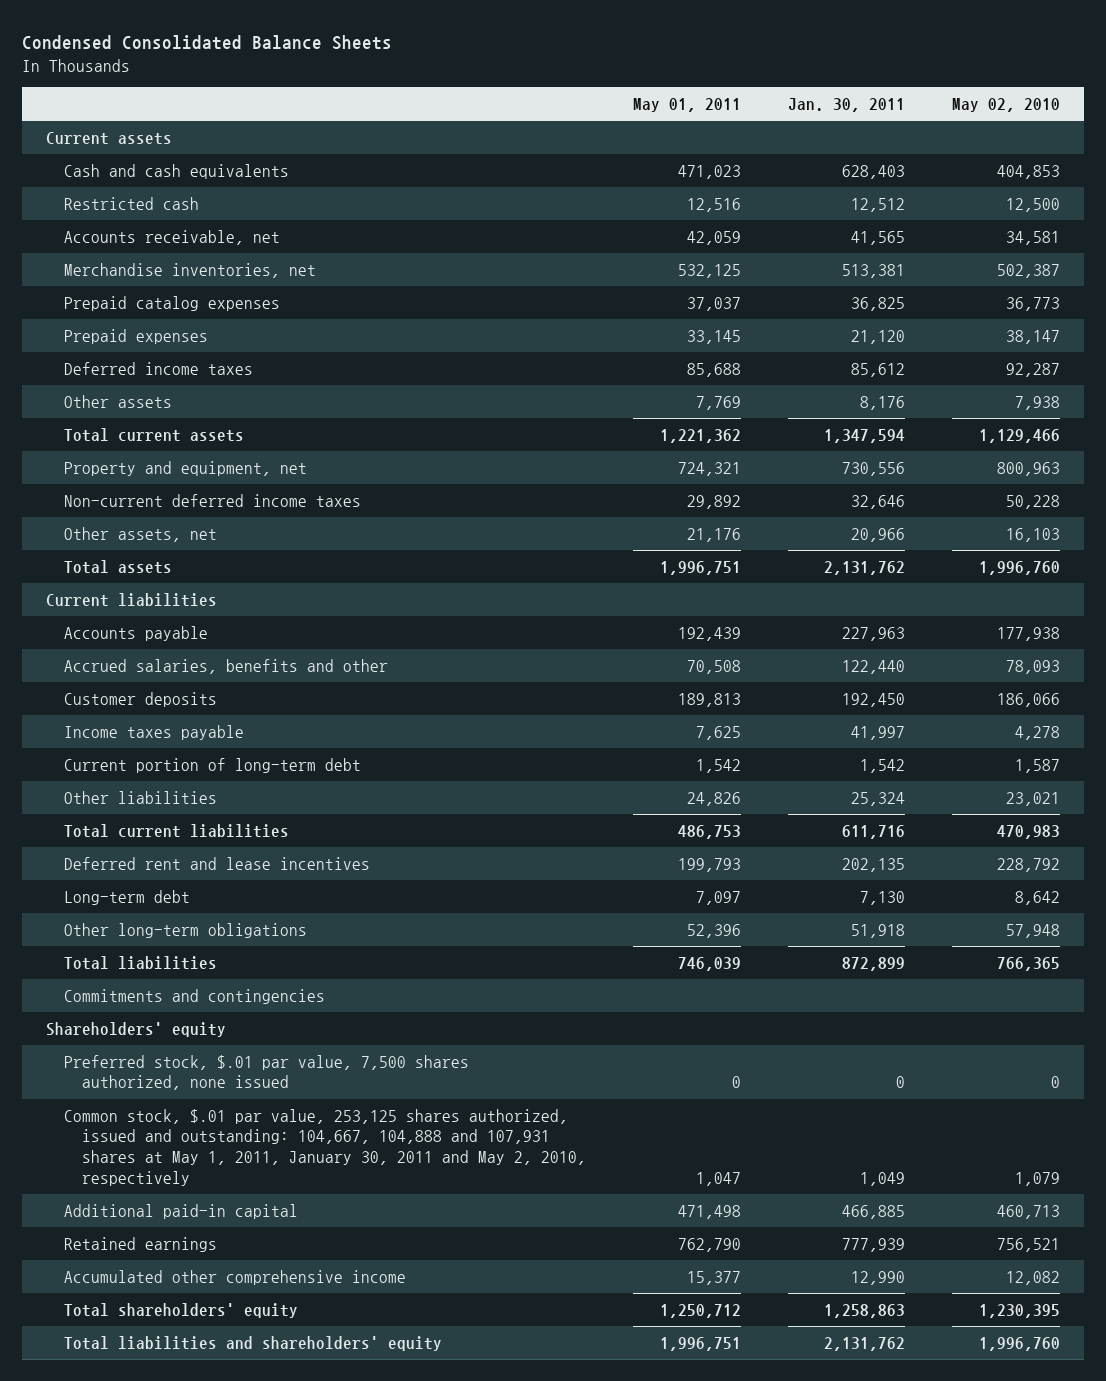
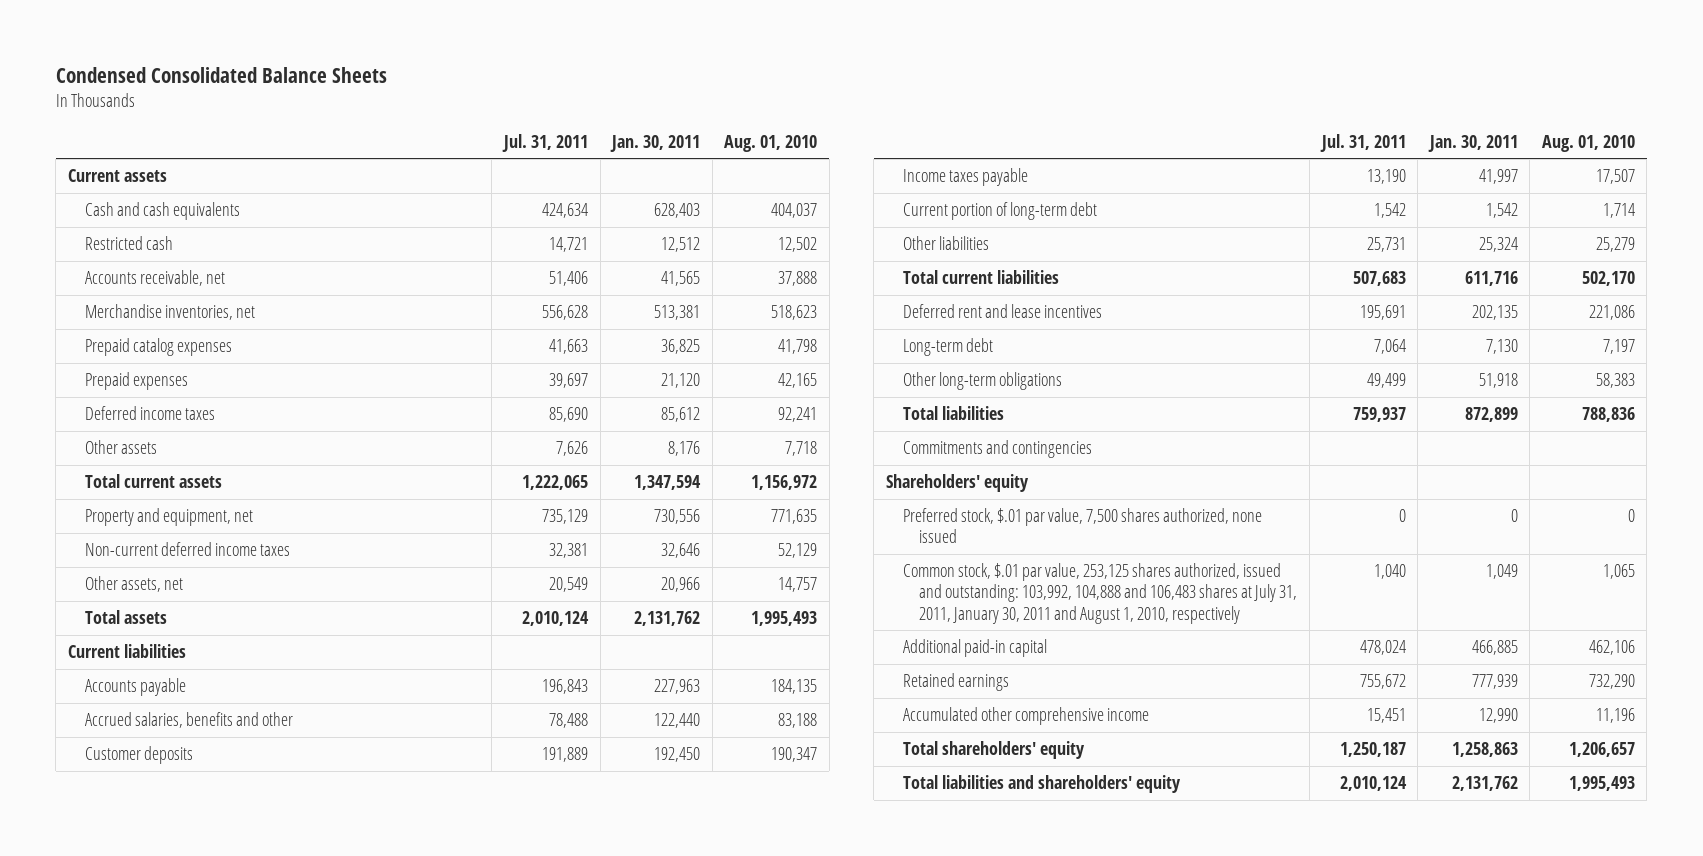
[633,98,742,113] May 01, 2011 -> none
[952,98,1061,113] May 02, 2010 -> none
none -> [502,133,589,152] Jul. 31, 2011
none -> [724,134,818,152] Aug. 01, 2010
[63,1108,587,1186] Common stock, $.01 par value, 253,125 shares authorized, issued and outstanding: 104,667, 104,888 and 107,931 shares at May 1, 2011, January 30, 2011 and May 2, 2010, respectively -> [902,563,1298,624] Common stock, $.01 par value, 253,125 shares authorized, issued and outstanding: 103,992, 104,888 and 106,483 shares at July 31, 2011, January 30, 2011 and August 1, 2010, respectively

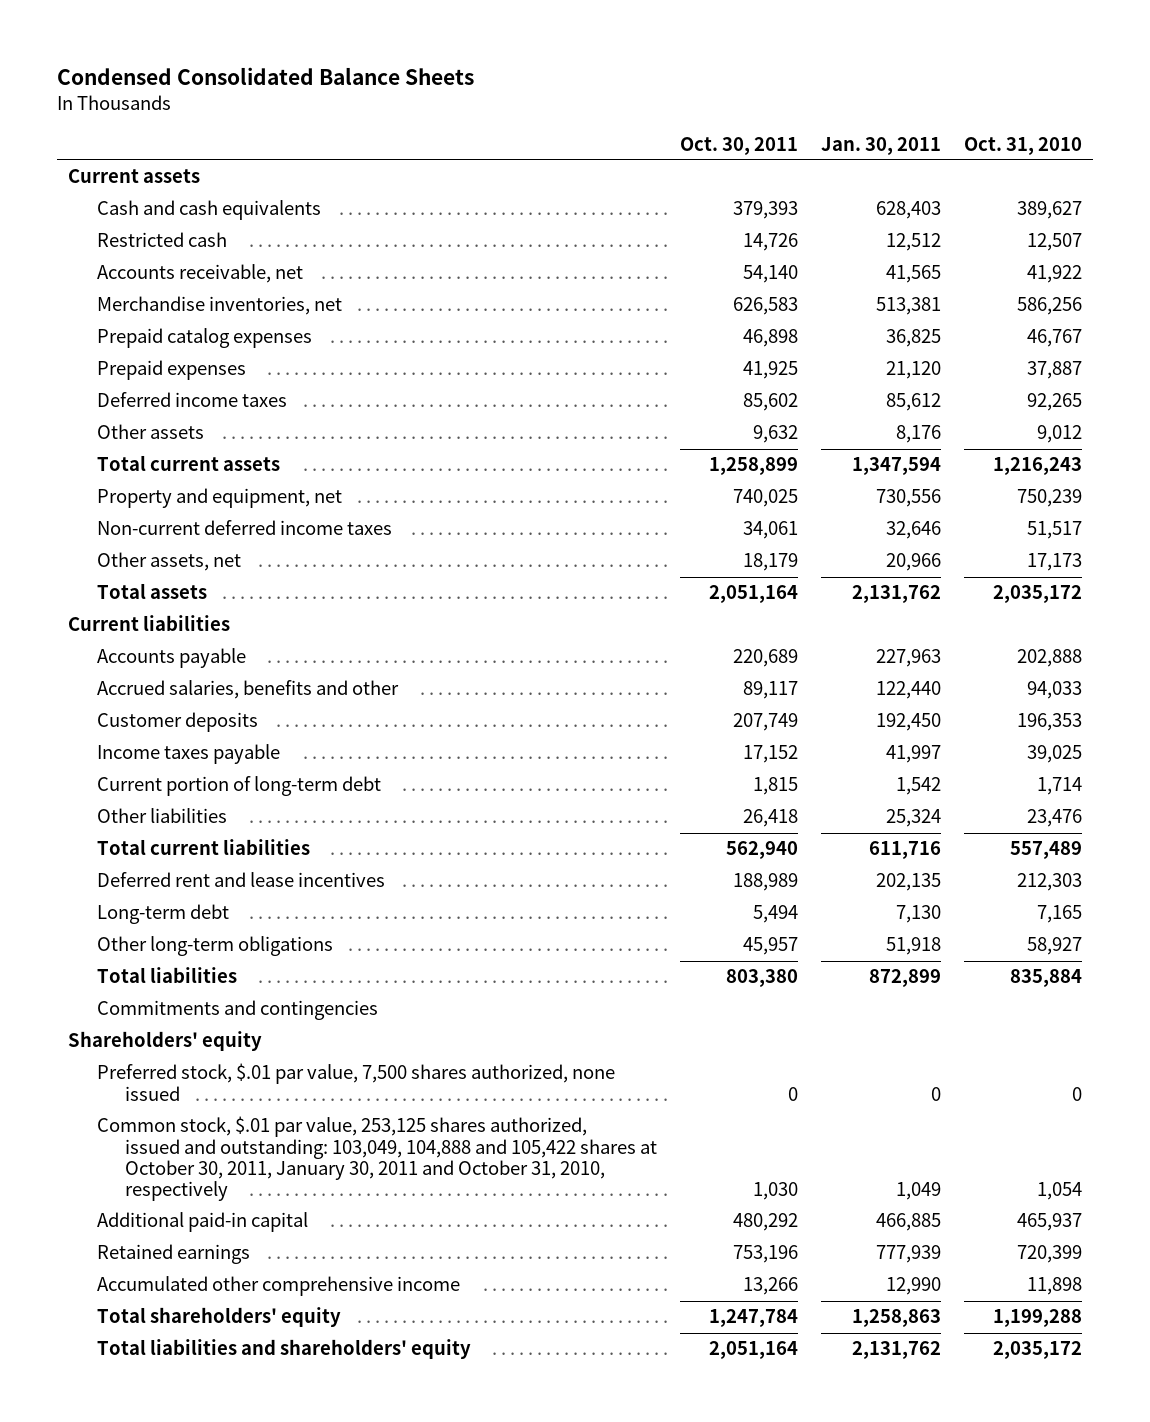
[502,133,589,152] Jul. 31, 2011 -> none
[724,134,818,152] Aug. 01, 2010 -> none
none -> [679,136,798,155] Oct. 30, 2011
none -> [963,136,1082,155] Oct. 31, 2010
[902,563,1298,624] Common stock, $.01 par value, 253,125 shares authorized, issued and outstanding: 103,992, 104,888 and 106,483 shares at July 31, 2011, January 30, 2011 and August 1, 2010, respectively -> [96,1116,658,1201] Common stock, $.01 par value, 253,125 shares authorized, issued and outstanding: 103,049, 104,888 and 105,422 shares at October 30, 2011, January 30, 2011 and October 31, 2010, respectively

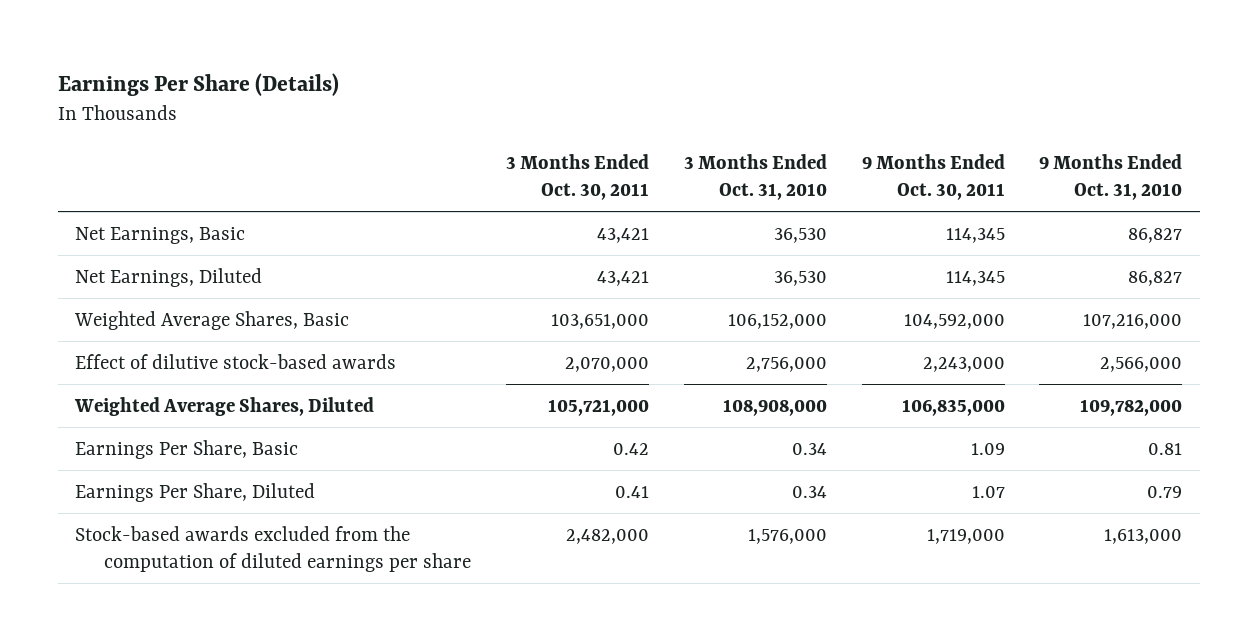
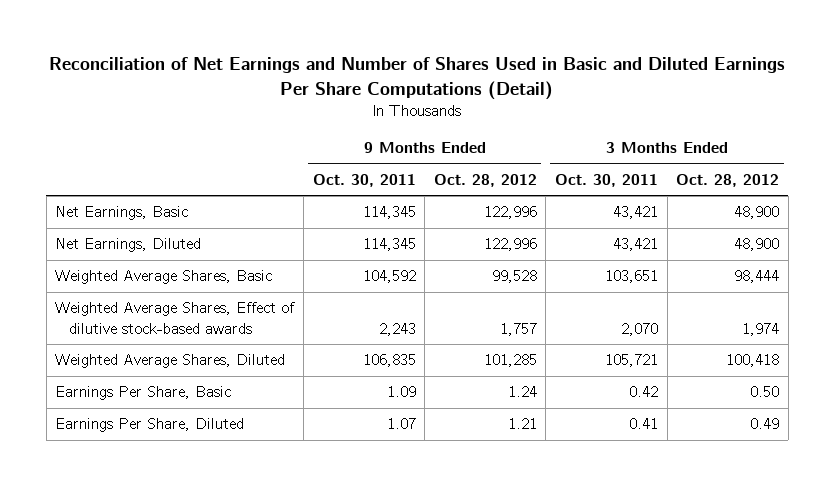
[57,72,339,96] Earnings Per Share (Details) -> [49,57,786,100] Reconciliation of Net Earnings and Number of Shares Used in Basic and Diluted Earnings Per Share Computations (Detail)
[683,153,827,200] 3 Months Ended Oct. 31, 2010 -> none
[1039,153,1183,200] 9 Months Ended Oct. 31, 2010 -> none
none -> [433,173,537,187] Oct. 28, 2012
none -> [676,173,780,187] Oct. 28, 2012
[551,313,650,329] 103,651,000 -> [605,270,659,284] 103,651
[903,313,1005,329] 104,592,000 -> [362,270,416,284] 104,592
[74,353,396,369] Effect of dilutive stock-based awards -> [55,302,296,334] Weighted Average Shares, Effect of dilutive stock-based awards
[565,356,650,372] 2,070,000 -> [621,322,659,336] 2,070
[922,356,1005,372] 2,243,000 -> [378,322,416,336] 2,243
[548,398,650,416] 105,721,000 -> [605,354,659,368] 105,721
[901,398,1005,416] 106,835,000 -> [362,354,416,368] 106,835
[74,525,472,572] Stock-based awards excluded from the computation of diluted earnings per share -> none

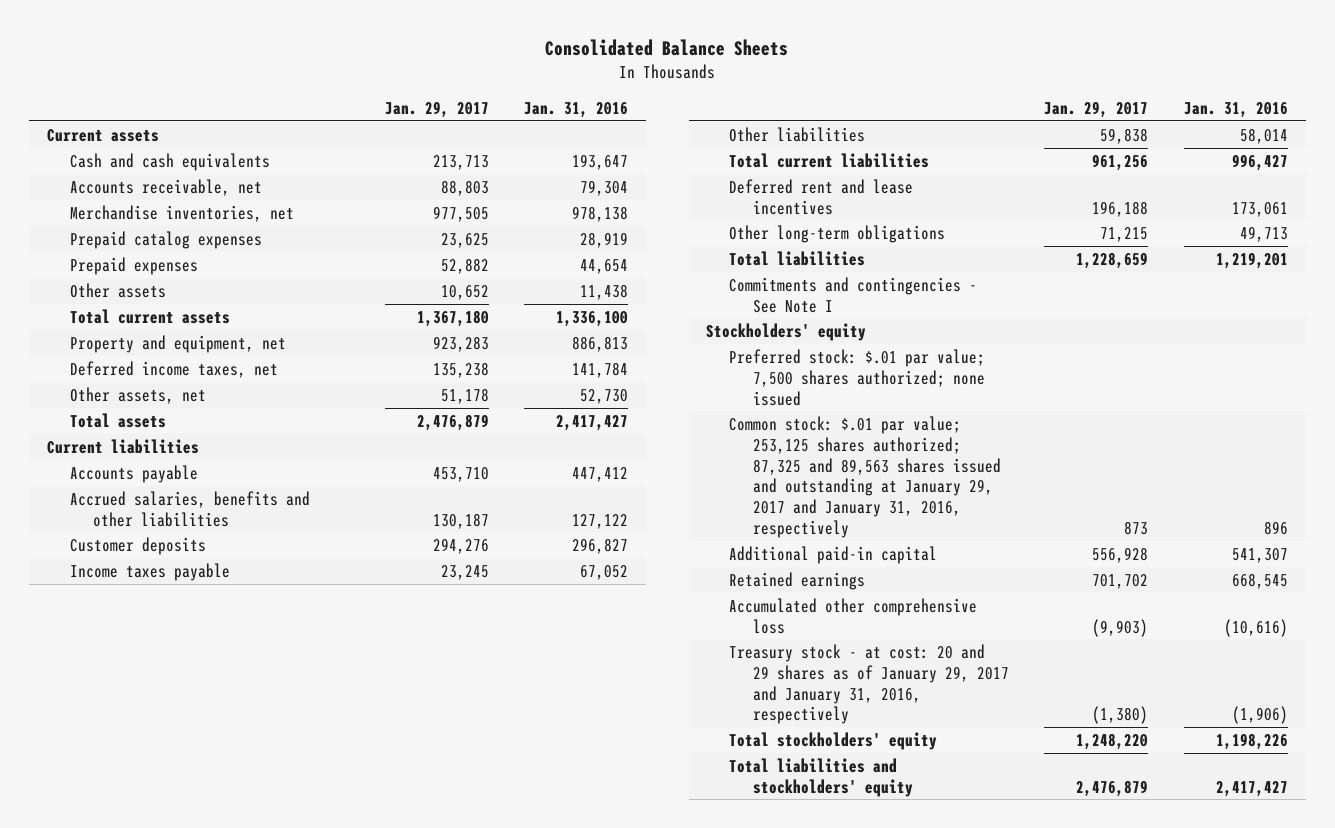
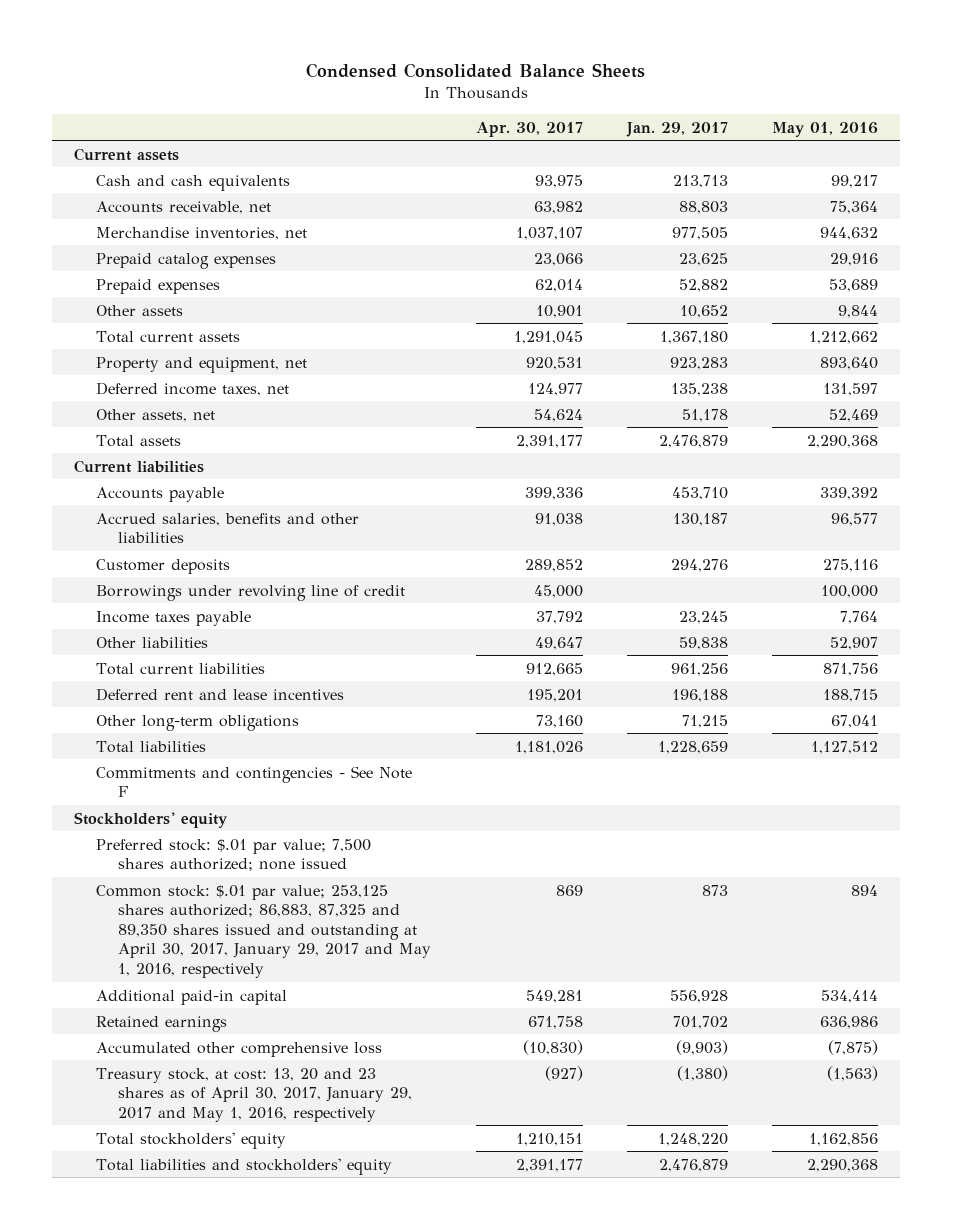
[545,39,789,57] Consolidated Balance Sheets -> [306,62,646,78] Condensed Consolidated Balance Sheets
[524,101,629,118] Jan. 31, 2016 -> none
none -> [475,121,583,137] Apr. 30, 2017
none -> [772,121,879,137] May 01, 2016
none -> [96,584,406,601] Borrowings under revolving line of credit
[729,276,978,313] Commitments and contingencies - See Note I -> [96,765,413,798] Commitments and contingencies - See Note F
[729,415,1001,539] Common stock: $.01 par value; 253,125 shares authorized; 87,325 and 89,563 shares issued and outstanding at January 29, 2017 and January 31, 2016, respectively -> [96,884,432,978] Common stock: $.01 par value; 253,125 shares authorized; 86,883, 87,325 and 89,350 shares issued and outstanding at April 30, 2017, January 29, 2017 and May 1, 2016, respectively
[729,643,1009,725] Treasury stock - at cost: 20 and 29 shares as of January 29, 2017 and January 31, 2016, respectively -> [96,1067,413,1122] Treasury stock, at cost: 13, 20 and 23 shares as of April 30, 2017, January 29, 2017 and May 1, 2016, respectively

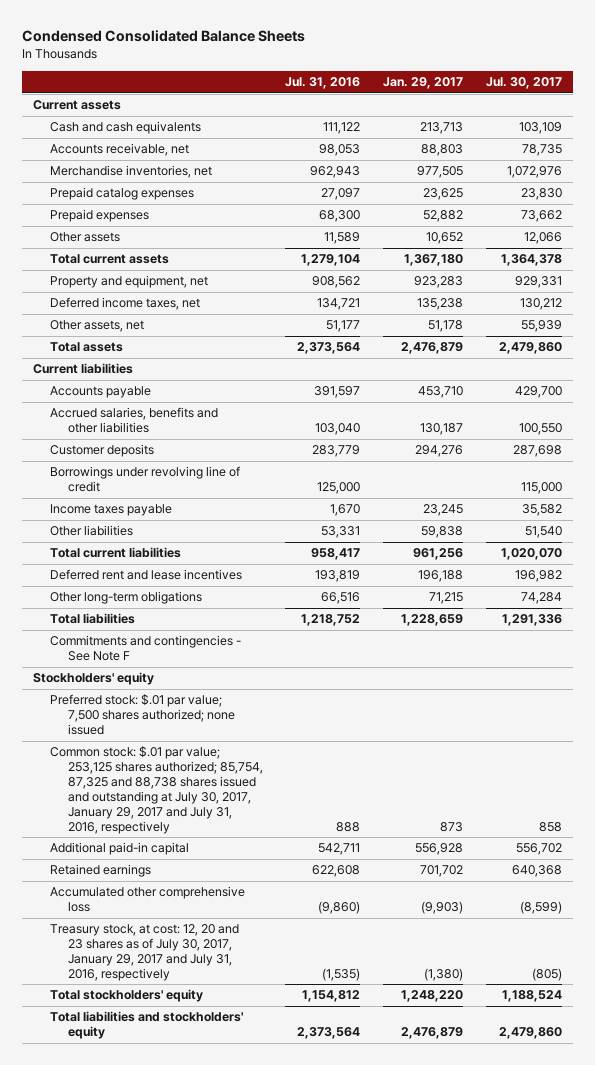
[475,121,583,137] Apr. 30, 2017 -> none
[772,121,879,137] May 01, 2016 -> none
none -> [285,77,361,90] Jul. 31, 2016
none -> [485,77,562,90] Jul. 30, 2017
[96,884,432,978] Common stock: $.01 par value; 253,125 shares authorized; 86,883, 87,325 and 89,350 shares issued and outstanding at April 30, 2017, January 29, 2017 and May 1, 2016, respectively -> [50,746,263,834] Common stock: $.01 par value; 253,125 shares authorized; 85,754, 87,325 and 88,738 shares issued and outstanding at July 30, 2017, January 29, 2017 and July 31, 2016, respectively
[96,1067,413,1122] Treasury stock, at cost: 13, 20 and 23 shares as of April 30, 2017, January 29, 2017 and May 1, 2016, respectively -> [50,924,240,981] Treasury stock, at cost: 12, 20 and 23 shares as of July 30, 2017, January 29, 2017 and July 31, 2016, respectively

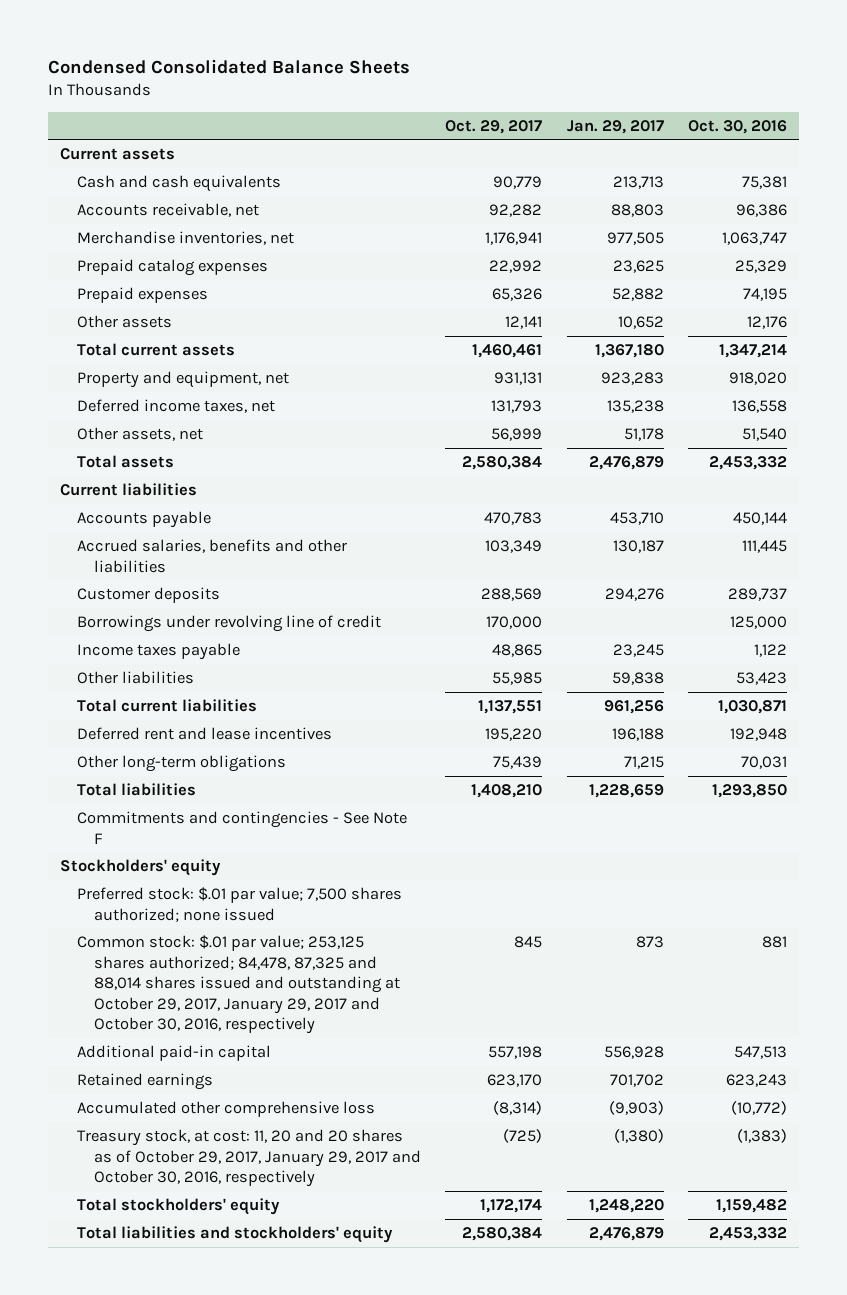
[285,77,361,90] Jul. 31, 2016 -> none
[485,77,562,90] Jul. 30, 2017 -> none
none -> [445,119,543,134] Oct. 29, 2017
none -> [687,119,787,134] Oct. 30, 2016
[50,746,263,834] Common stock: $.01 par value; 253,125 shares authorized; 85,754, 87,325 and 88,738 shares issued and outstanding at July 30, 2017, January 29, 2017 and July 31, 2016, respectively -> [77,935,401,1035] Common stock: $.01 par value; 253,125 shares authorized; 84,478, 87,325 and 88,014 shares issued and outstanding at October 29, 2017, January 29, 2017 and October 30, 2016, respectively
[50,924,240,981] Treasury stock, at cost: 12, 20 and 23 shares as of July 30, 2017, January 29, 2017 and July 31, 2016, respectively -> [77,1129,422,1188] Treasury stock, at cost: 11, 20 and 20 shares as of October 29, 2017, January 29, 2017 and October 30, 2016, respectively

